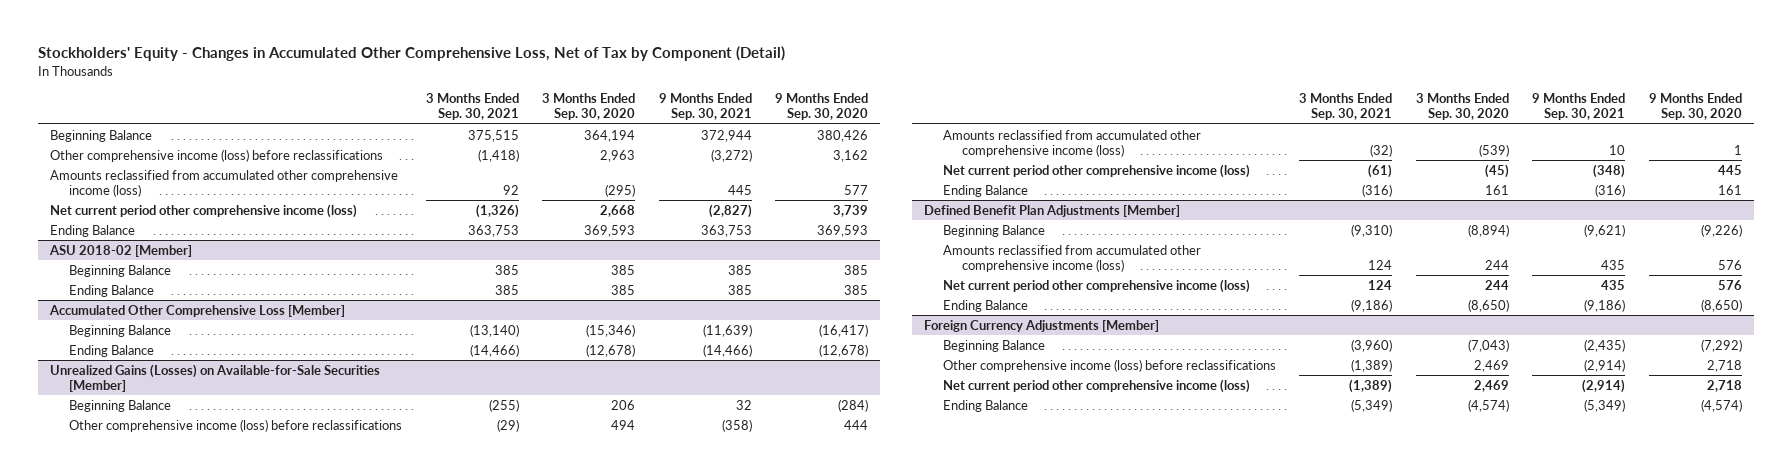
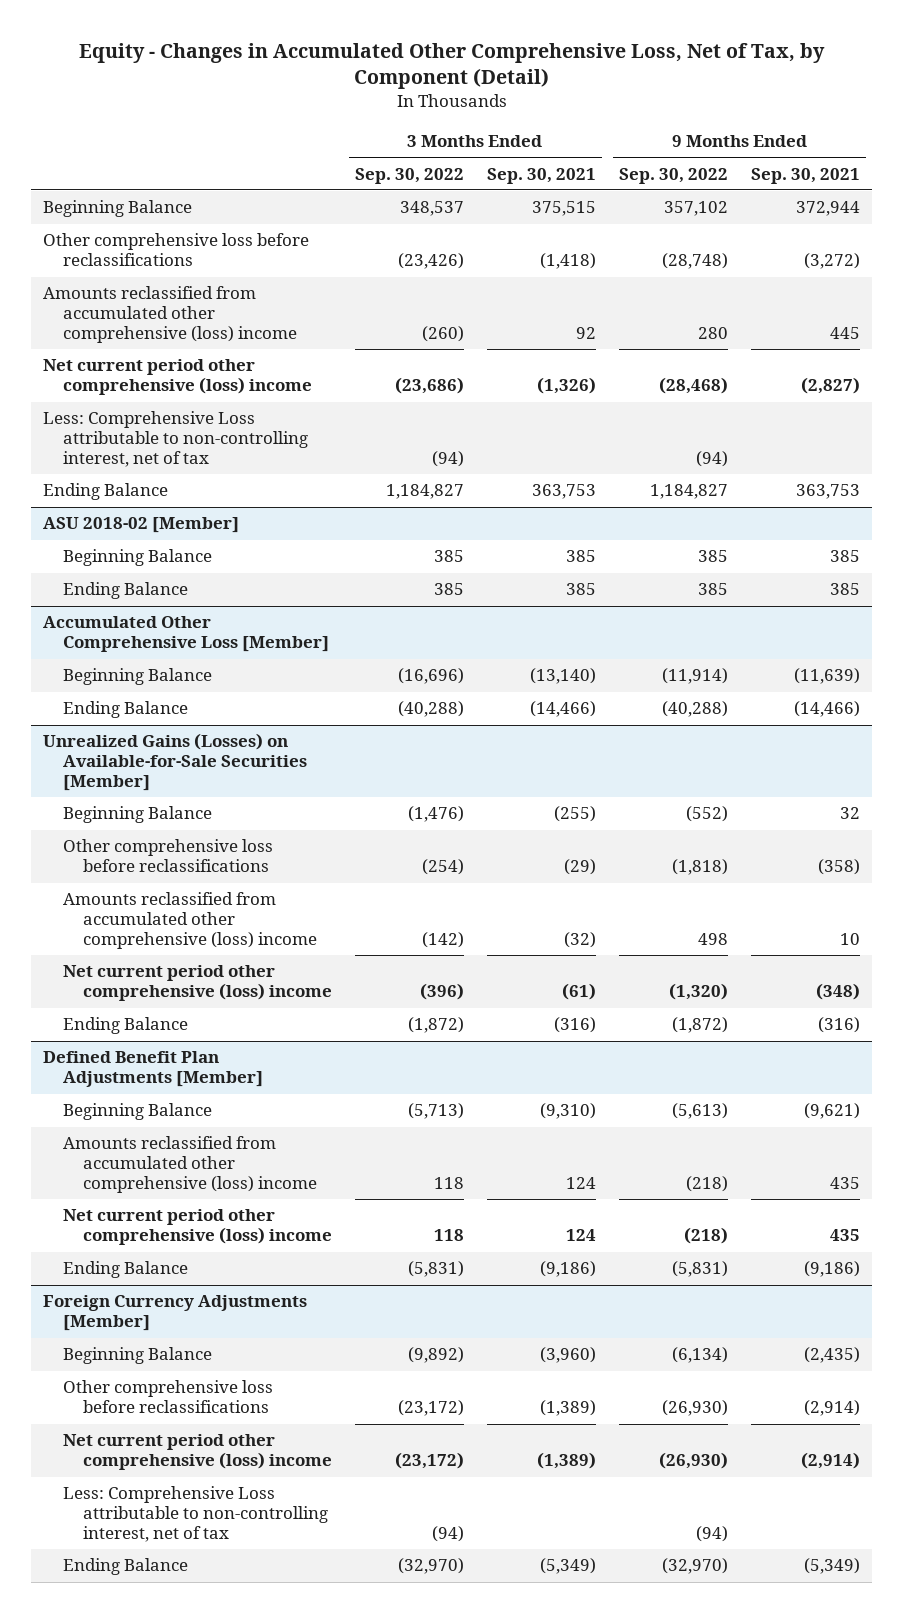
[38,46,786,62] Stockholders' Equity - Changes in Accumulated Other Comprehensive Loss, Net of Tax by Component (Detail) -> [78,42,825,90] Equity - Changes in Accumulated Other Comprehensive Loss, Net of Tax, by Component (Detail)
[542,93,636,121] 3 Months Ended Sep. 30, 2020 -> none
[775,93,869,121] 9 Months Ended Sep. 30, 2020 -> none
none -> [354,167,464,184] Sep. 30, 2022
none -> [619,167,729,184] Sep. 30, 2022
[50,148,384,162] Other comprehensive income (loss) before reclassifications -> [43,233,310,267] Other comprehensive loss before reclassifications
[50,169,399,197] Amounts reclassified from accumulated other comprehensive income (loss) -> [43,286,297,344] Amounts reclassified from accumulated other comprehensive (loss) income
[50,203,358,218] Net current period other comprehensive income (loss) -> [43,359,312,396] Net current period other comprehensive (loss) income
none -> [43,411,308,468] Less: Comprehensive Loss attributable to non-controlling interest, net of tax
[69,418,403,432] Other comprehensive income (loss) before reclassifications -> [62,839,273,873] Other comprehensive loss before reclassifications
[942,129,1201,157] Amounts reclassified from accumulated other comprehensive income (loss) -> [62,892,317,950] Amounts reclassified from accumulated other comprehensive (loss) income
[942,163,1250,178] Net current period other comprehensive income (loss) -> [62,965,332,1002] Net current period other comprehensive (loss) income
[942,244,1201,272] Amounts reclassified from accumulated other comprehensive income (loss) -> [62,1136,317,1194] Amounts reclassified from accumulated other comprehensive (loss) income
[942,278,1250,293] Net current period other comprehensive income (loss) -> [62,1209,332,1246] Net current period other comprehensive (loss) income
[942,358,1276,372] Other comprehensive income (loss) before reclassifications -> [62,1380,273,1414] Other comprehensive loss before reclassifications
[942,378,1250,393] Net current period other comprehensive income (loss) -> [62,1434,332,1471] Net current period other comprehensive (loss) income
none -> [62,1486,328,1543] Less: Comprehensive Loss attributable to non-controlling interest, net of tax

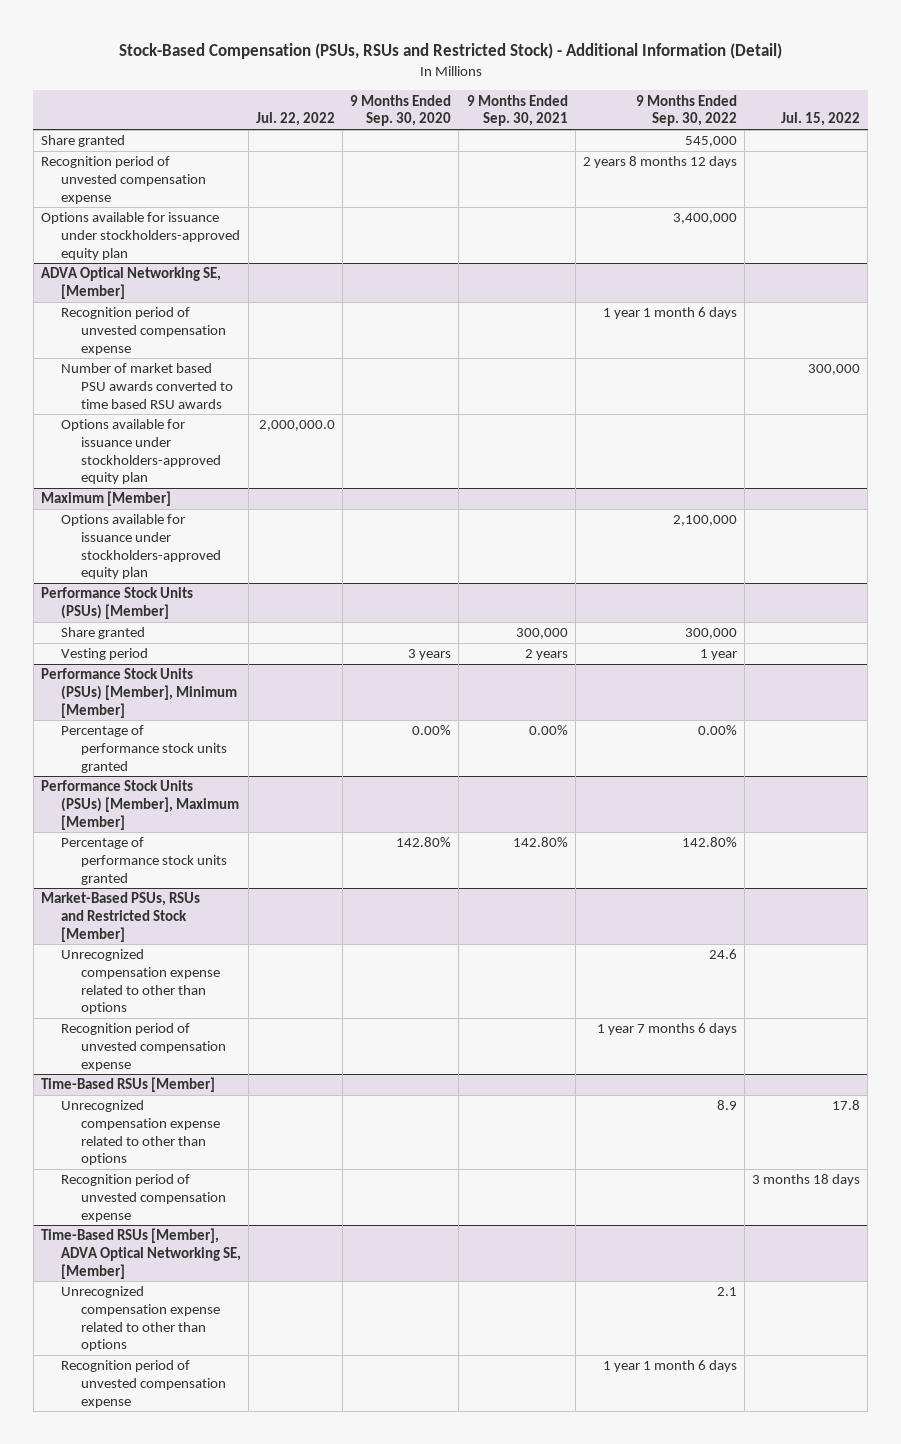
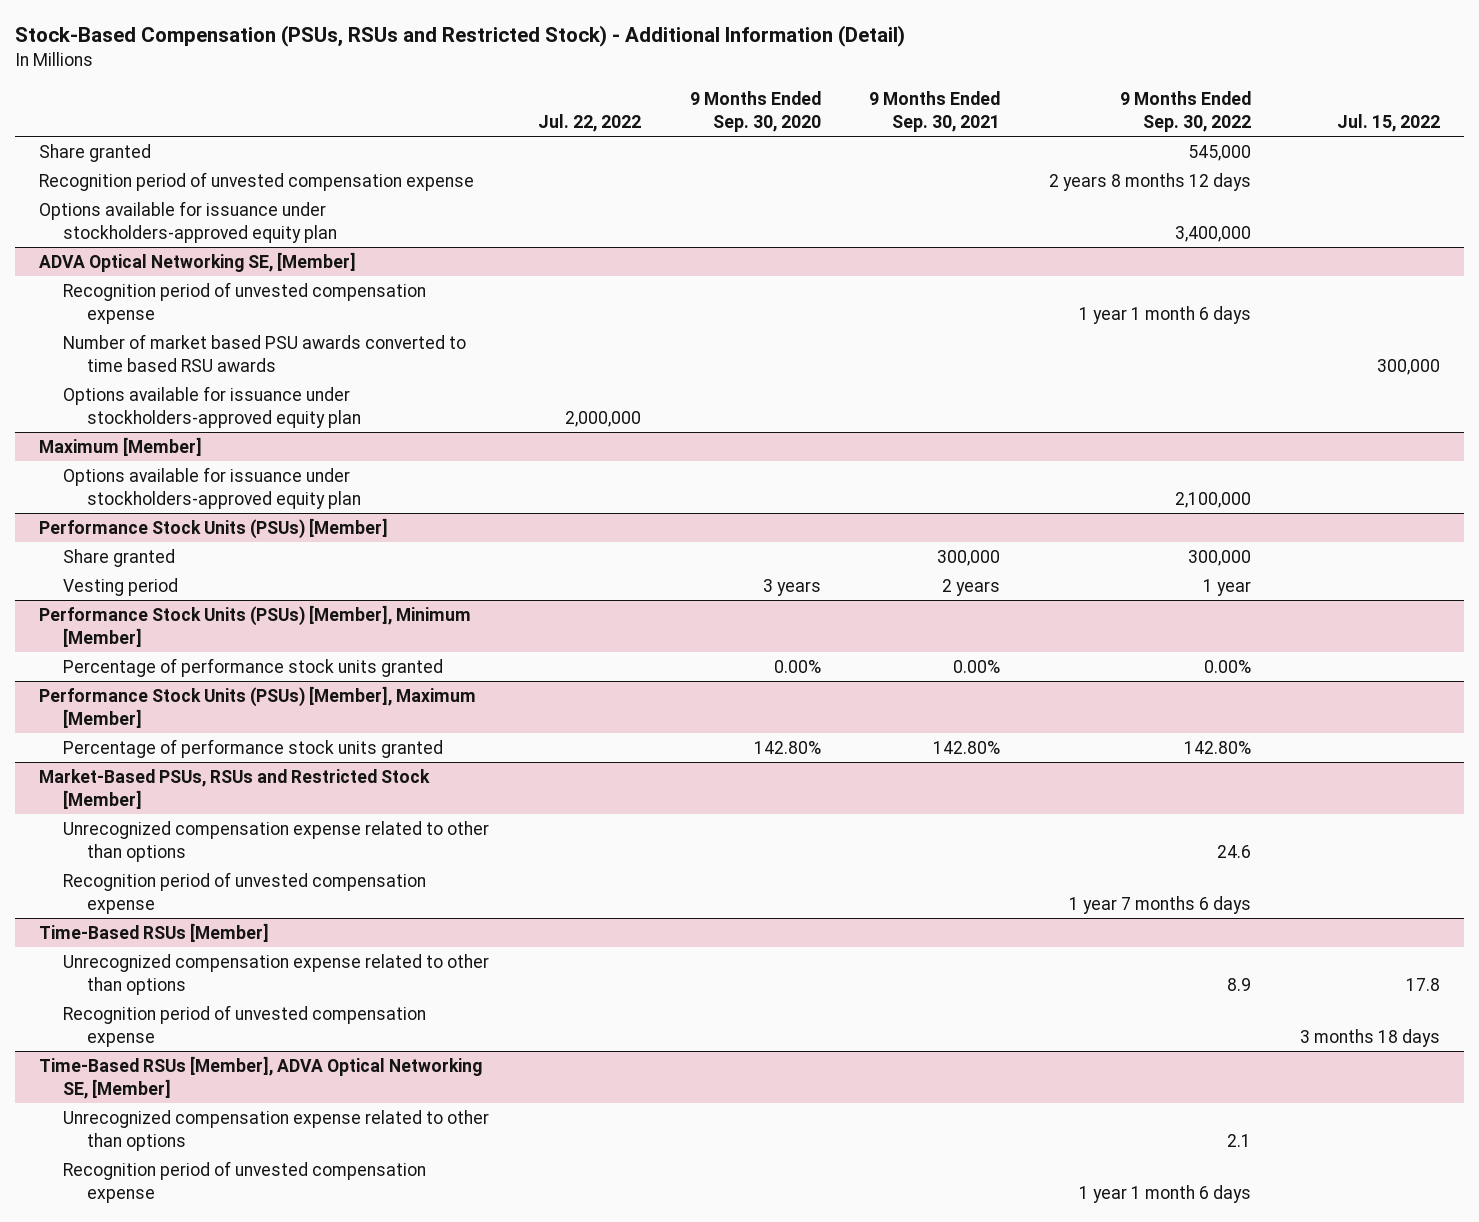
[259,420,336,432] 2,000,000.0 -> [564,410,641,427] 2,000,000

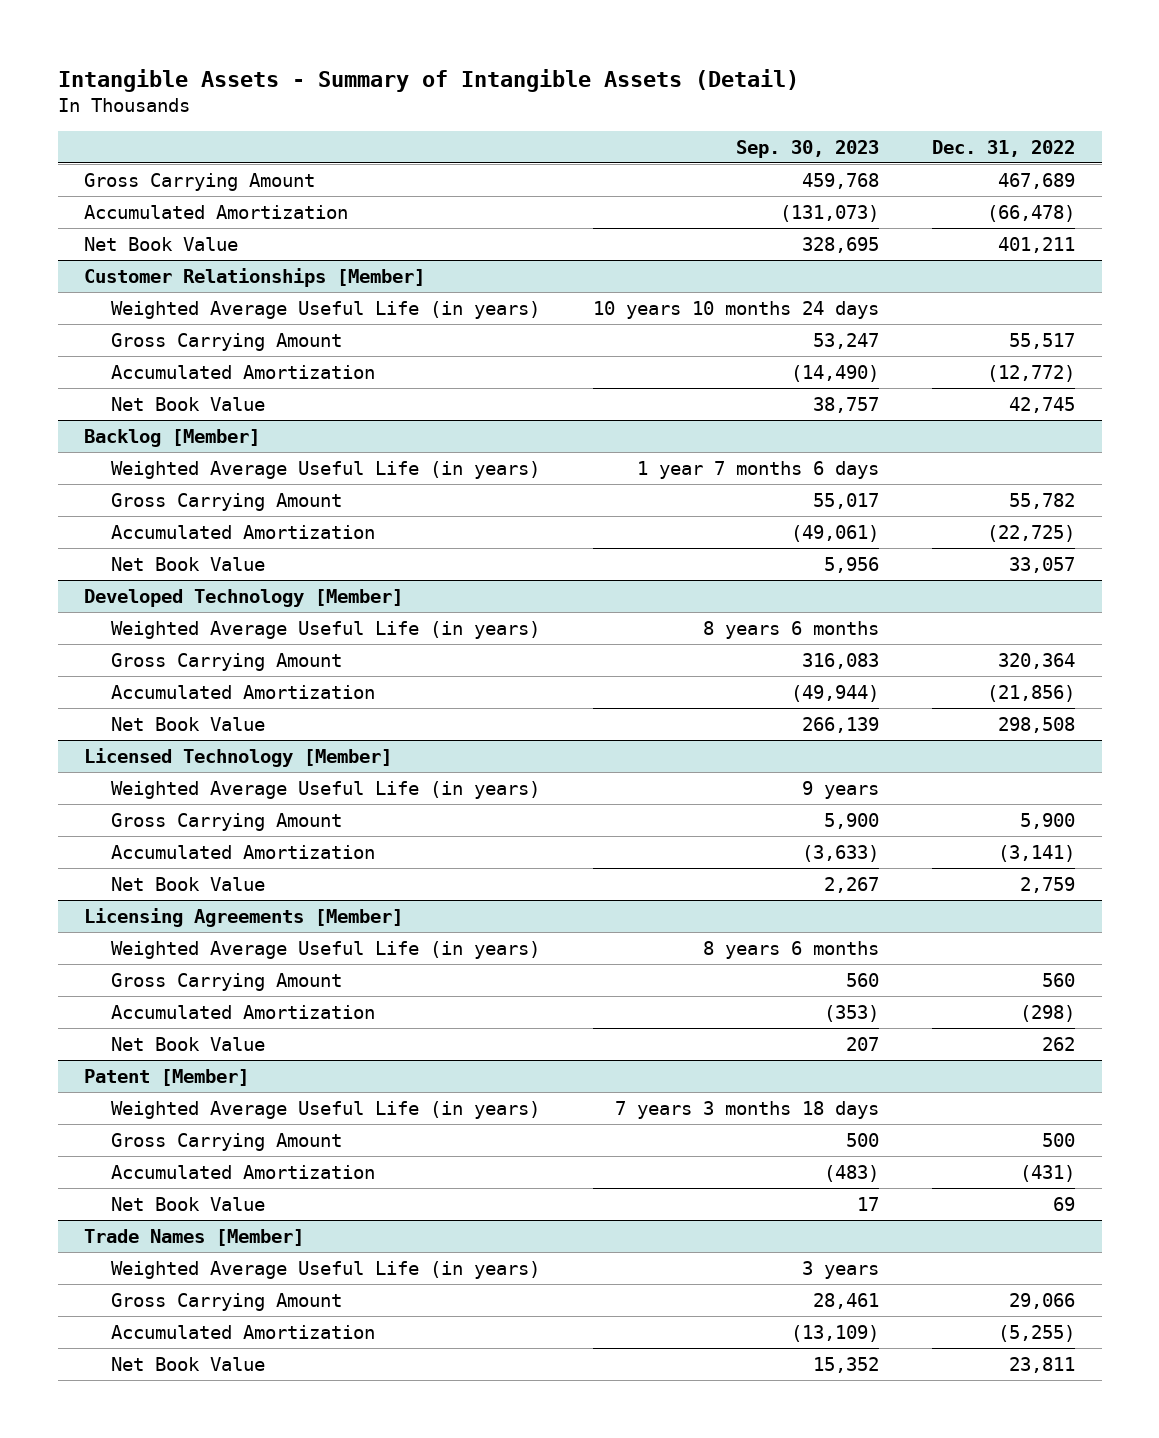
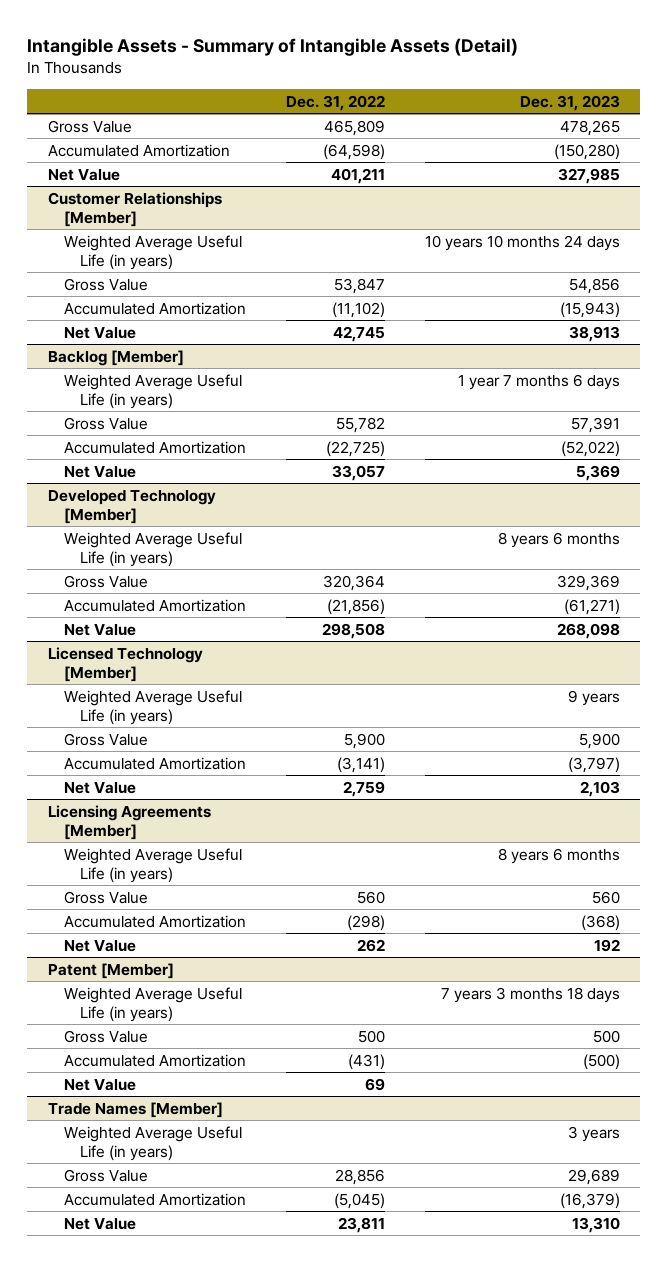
[736,139,880,158] Sep. 30, 2023 -> none
none -> [520,94,621,111] Dec. 31, 2023
[84,172,316,191] Gross Carrying Amount -> [47,119,132,133] Gross Value
[998,172,1076,189] 467,689 -> [323,119,385,136] 465,809
[987,204,1076,222] (66,478) -> [322,143,385,160] (64,598)
[84,236,239,251] Net Book Value -> [47,168,120,181] Net Value
[111,332,343,351] Gross Carrying Amount -> [63,277,148,291] Gross Value
[1009,332,1076,349] 55,517 -> [333,277,385,294] 53,847
[987,364,1076,382] (12,772) -> [331,301,385,318] (11,102)
[111,396,266,411] Net Book Value -> [63,326,136,339] Net Value
[111,492,343,511] Gross Carrying Amount -> [63,416,148,430] Gross Value
[111,556,266,571] Net Book Value -> [63,465,136,478] Net Value
[111,652,343,671] Gross Carrying Amount -> [63,574,148,588] Gross Value
[111,716,266,731] Net Book Value -> [63,623,136,636] Net Value
[111,812,343,831] Gross Carrying Amount -> [63,732,148,746] Gross Value
[111,876,266,891] Net Book Value -> [63,781,136,794] Net Value
[111,972,343,991] Gross Carrying Amount -> [63,890,148,904] Gross Value
[111,1036,266,1051] Net Book Value -> [63,939,136,952] Net Value
[111,1132,343,1151] Gross Carrying Amount -> [63,1029,148,1043] Gross Value
[111,1196,266,1211] Net Book Value -> [63,1078,136,1091] Net Value
[111,1292,343,1311] Gross Carrying Amount -> [63,1168,148,1182] Gross Value
[1009,1292,1076,1309] 29,066 -> [334,1168,385,1185] 28,856
[998,1324,1076,1342] (5,255) -> [333,1192,385,1209] (5,045)
[111,1356,266,1371] Net Book Value -> [63,1217,136,1230] Net Value

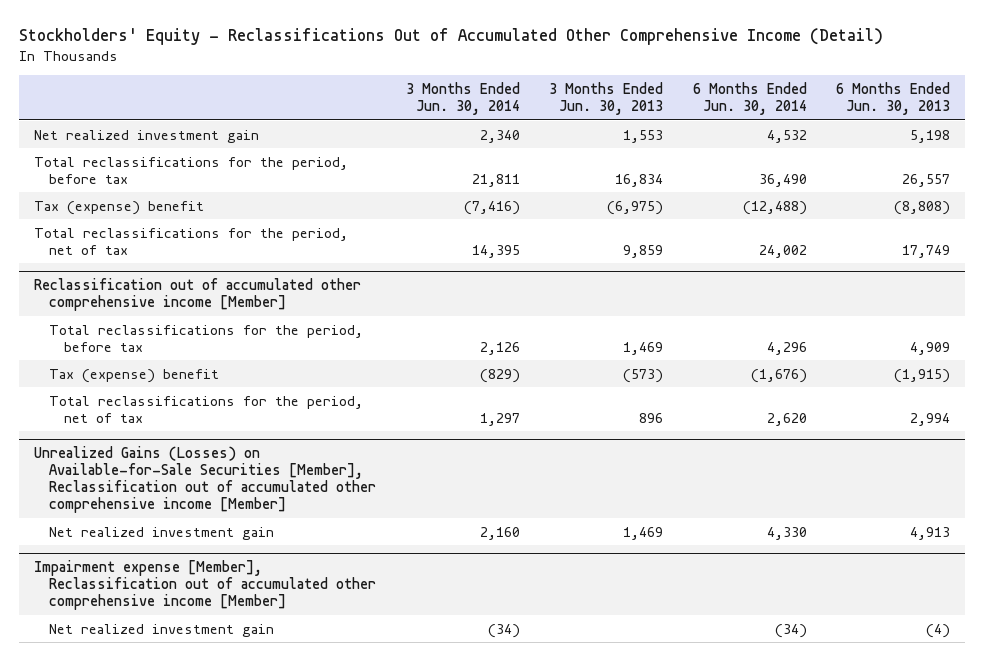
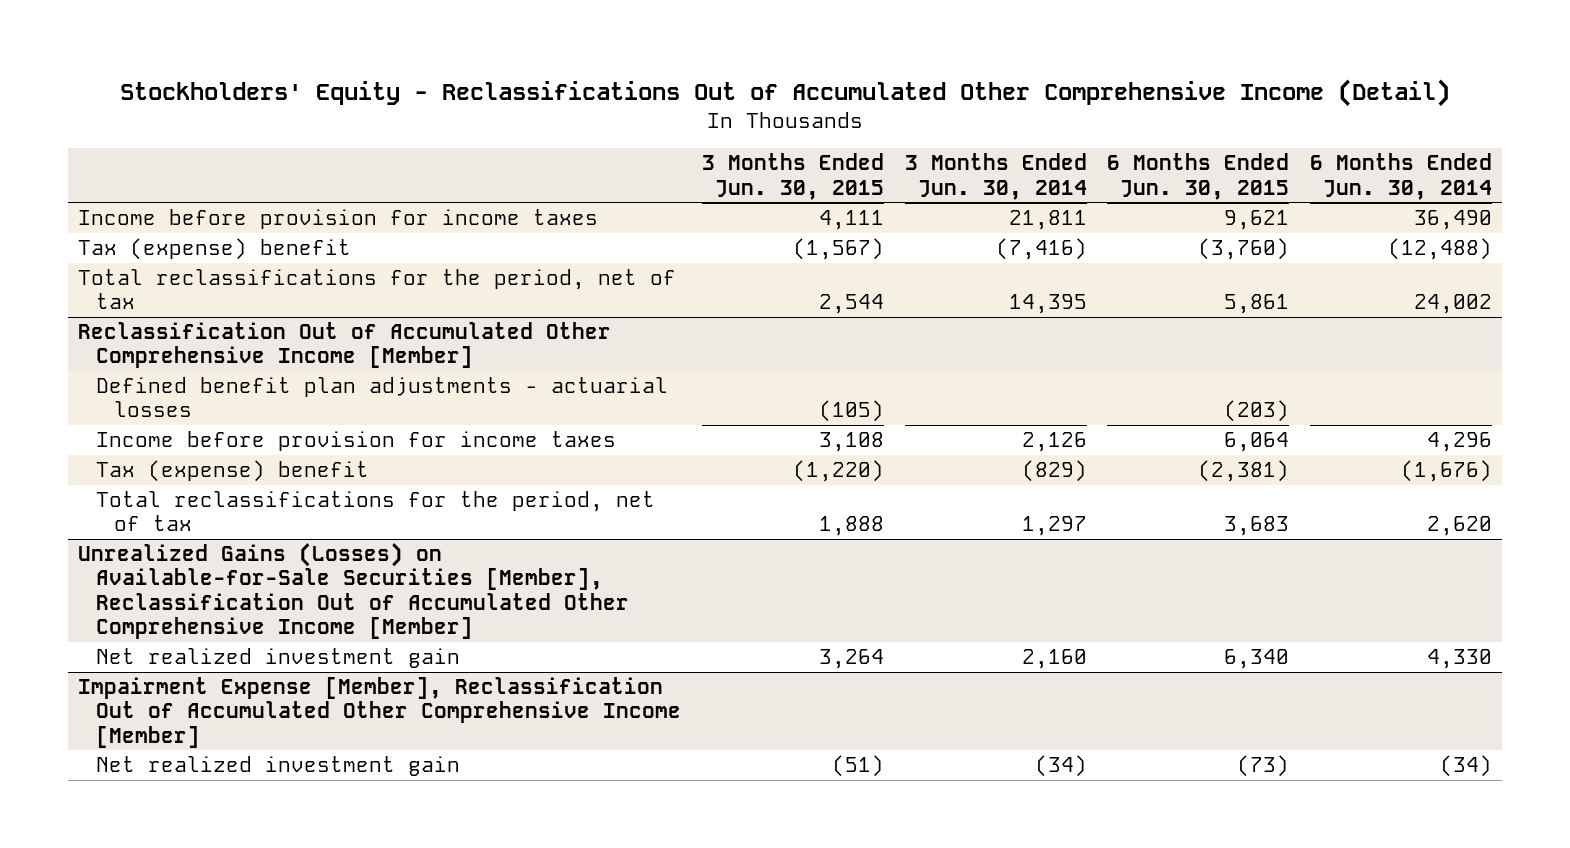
[549,81,664,115] 3 Months Ended Jun. 30, 2013 -> none
[836,81,951,115] 6 Months Ended Jun. 30, 2013 -> none
none -> [701,153,884,200] 3 Months Ended Jun. 30, 2015
none -> [1107,153,1290,200] 6 Months Ended Jun. 30, 2015
[33,129,259,143] Net realized investment gain -> none
[33,156,348,184] Total reclassifications for the period, before tax -> [78,209,599,230] Income before provision for income taxes
[33,278,361,312] Reclassification out of accumulated other comprehensive income [Member] -> [78,322,612,369] Reclassification Out of Accumulated Other Comprehensive Income [Member]
none -> [96,377,669,418] Defined benefit plan adjustments - actuarial losses
[48,324,363,352] Total reclassifications for the period, before tax -> [96,431,617,452] Income before provision for income taxes
[33,446,376,513] Unrealized Gains (Losses) on Available-for-Sale Securities [Member], Reclassification out of accumulated other comprehensive income [Member] -> [78,543,630,639] Unrealized Gains (Losses) on Available-for-Sale Securities [Member], Reclassification Out of Accumulated Other Comprehensive Income [Member]
[33,560,376,611] Impairment expense [Member], Reclassification out of accumulated other comprehensive income [Member] -> [78,677,682,748] Impairment Expense [Member], Reclassification Out of Accumulated Other Comprehensive Income [Member]

